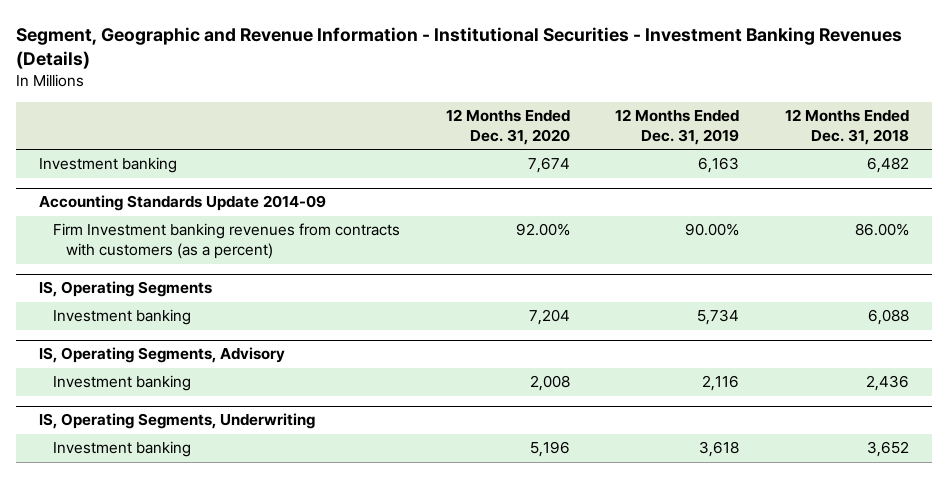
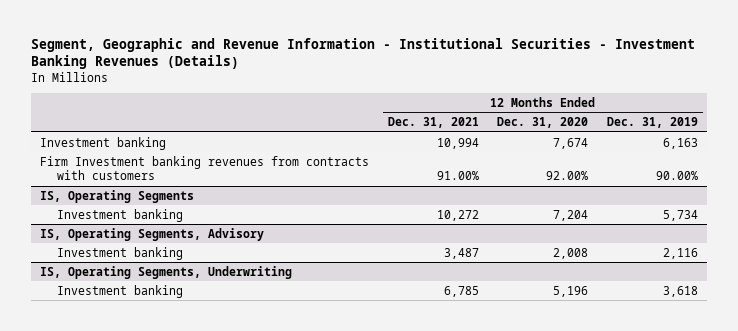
[785,109,910,146] 12 Months Ended Dec. 31, 2018 -> none
none -> [387,117,479,129] Dec. 31, 2021
[39,195,327,212] Accounting Standards Update 2014-09 -> none
[52,223,400,260] Firm Investment banking revenues from contracts with customers (as a percent) -> [40,155,370,181] Firm Investment banking revenues from contracts with customers

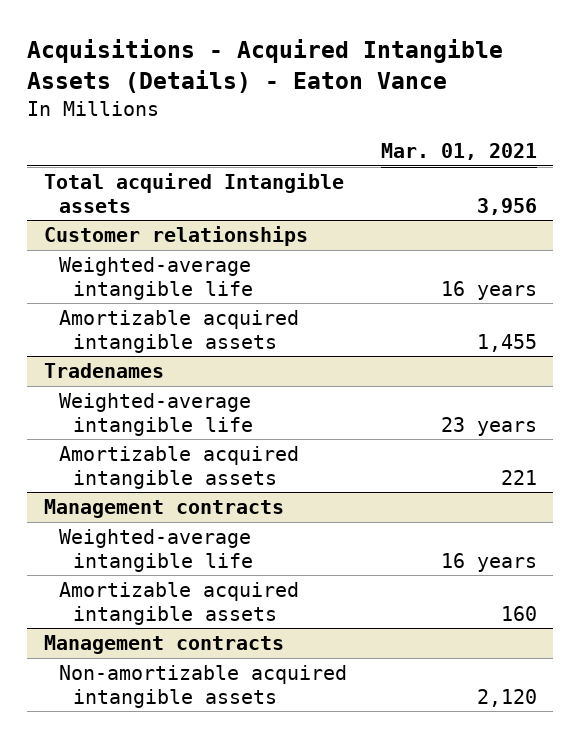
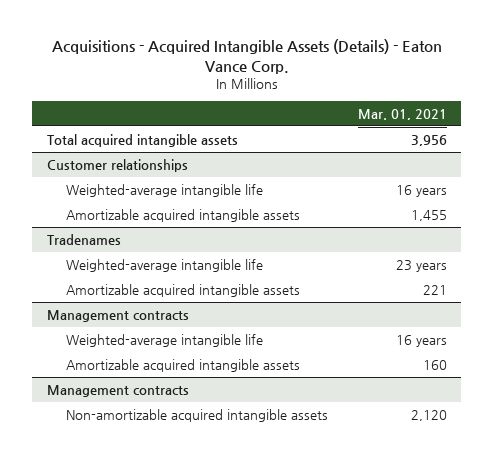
[27,39,504,94] Acquisitions - Acquired Intangible Assets (Details) - Eaton Vance -> [51,39,442,74] Acquisitions - Acquired Intangible Assets (Details) - Eaton Vance Corp.
[44,173,345,213] Total acquired Intangible assets -> [46,133,238,147] Total acquired intangible assets

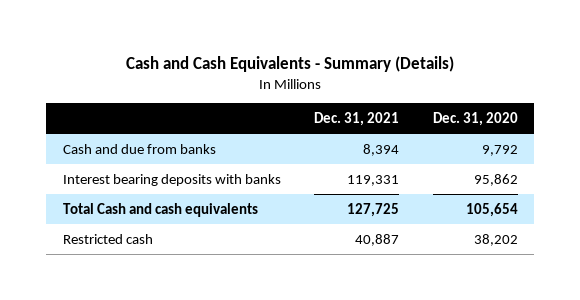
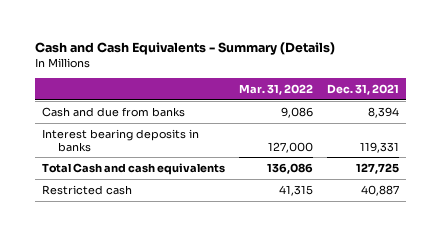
[432,112,518,127] Dec. 31, 2020 -> none
none -> [238,84,313,96] Mar. 31, 2022
[62,173,281,186] Interest bearing deposits with banks -> [42,128,200,152] Interest bearing deposits in banks

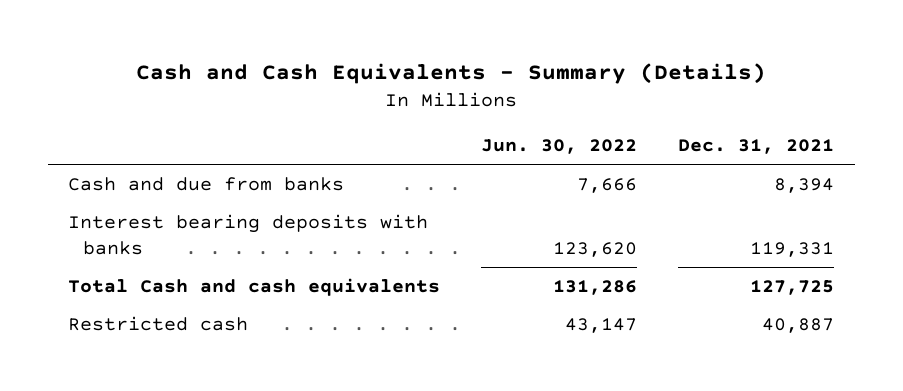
[238,84,313,96] Mar. 31, 2022 -> none
none -> [481,139,638,155] Jun. 30, 2022
[42,128,200,152] Interest bearing deposits in banks -> [68,214,429,255] Interest bearing deposits with banks

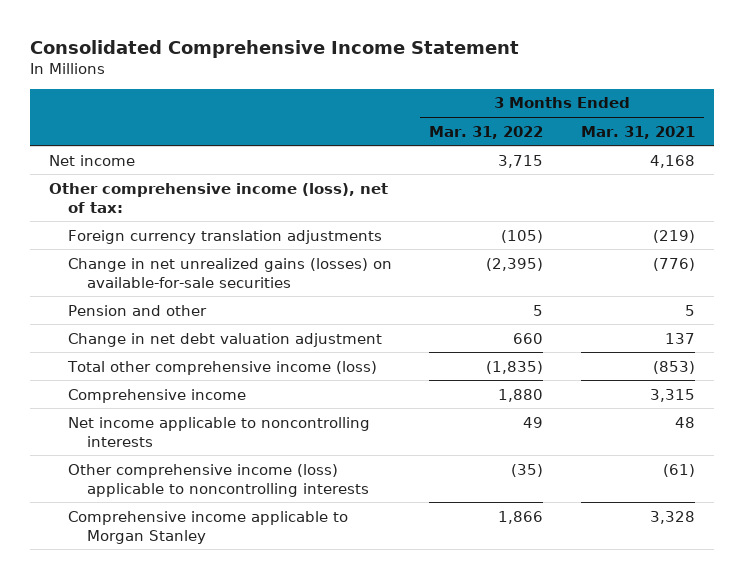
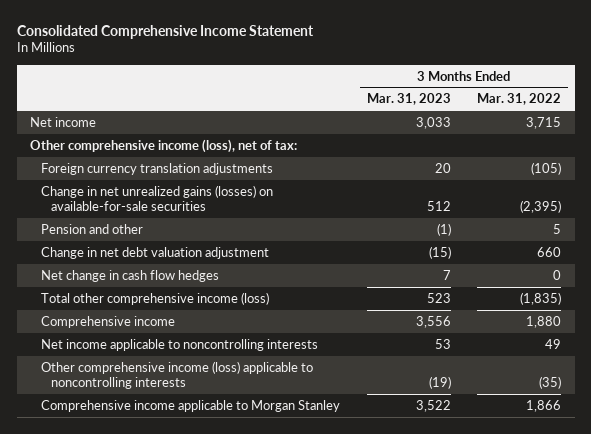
[580,125,695,139] Mar. 31, 2021 -> none
none -> [366,93,451,106] Mar. 31, 2023
none -> [40,269,219,282] Net change in cash flow hedges

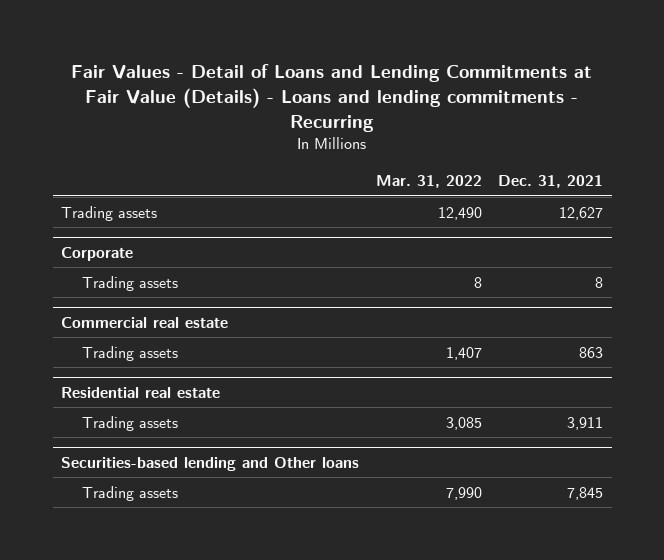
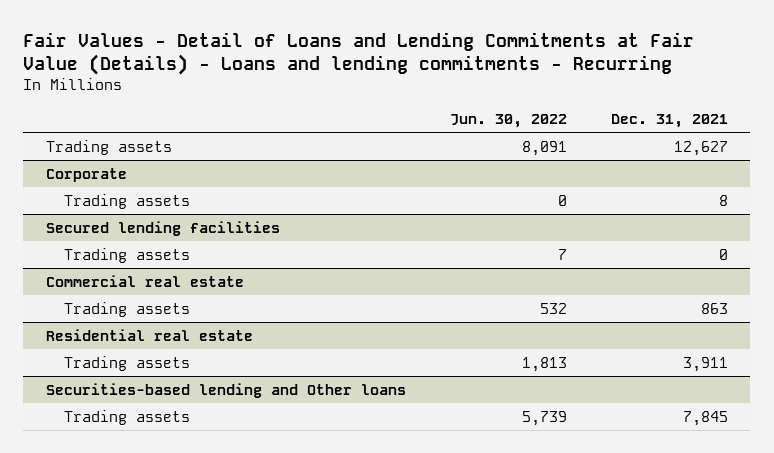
[375,175,482,189] Mar. 31, 2022 -> none
none -> [449,114,567,129] Jun. 30, 2022
none -> [45,220,280,236] Secured lending facilities
none -> [64,247,191,263] Trading assets

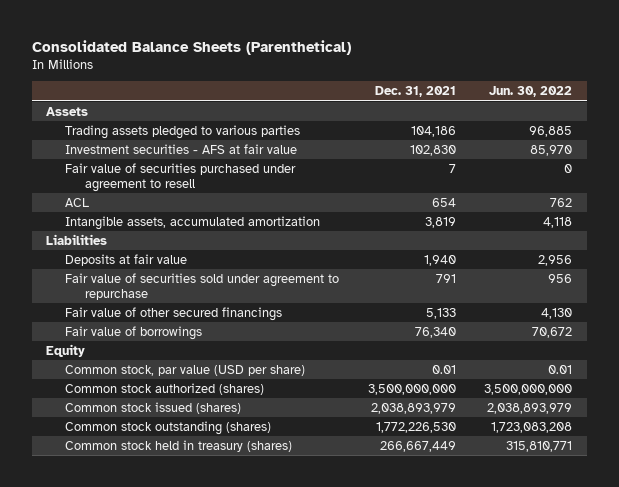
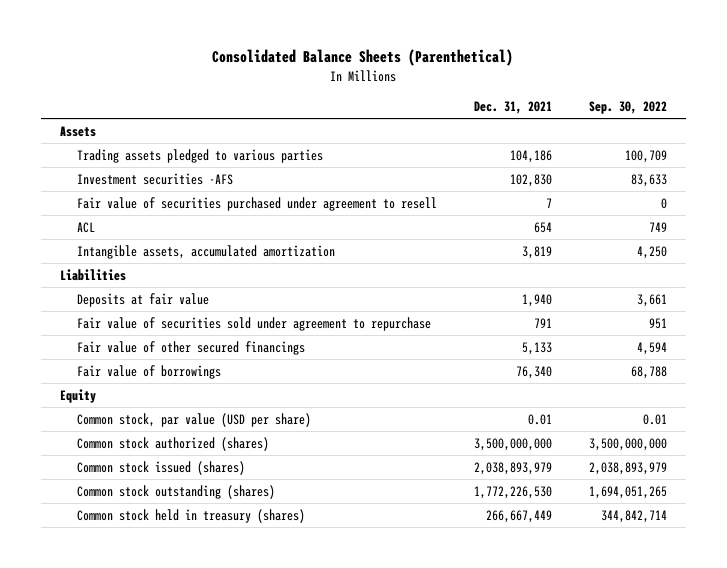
[489,86,573,98] Jun. 30, 2022 -> none
none -> [589,101,668,115] Sep. 30, 2022
[65,143,298,154] Investment securities - AFS at fair value -> [77,172,234,185] Investment securities -AFS

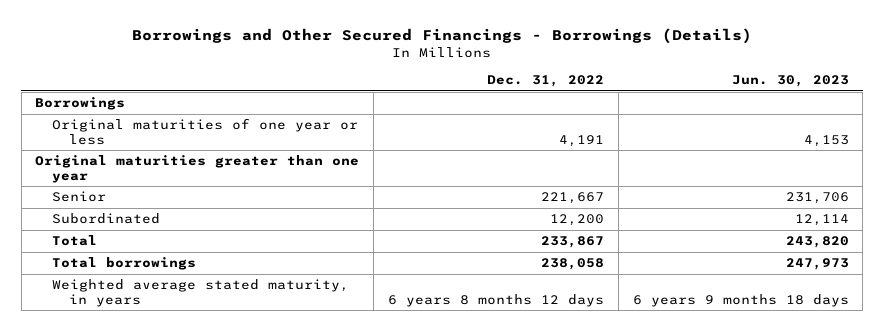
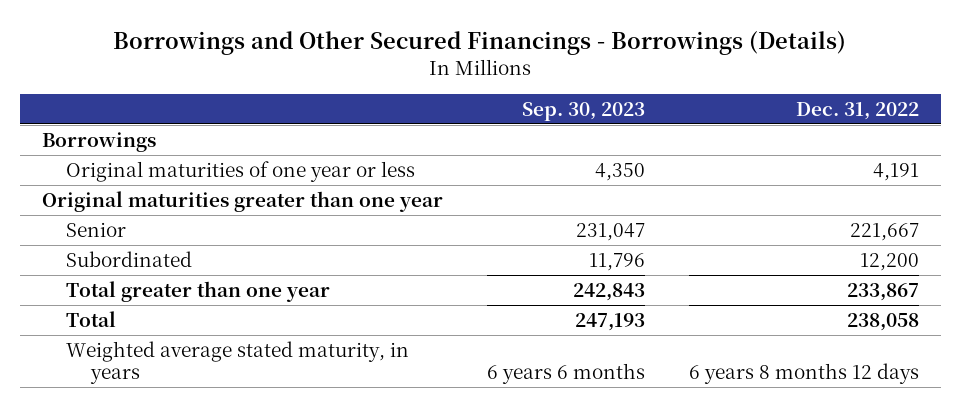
[731,75,849,88] Jun. 30, 2023 -> none
none -> [521,102,645,122] Sep. 30, 2023
[52,257,197,271] Total borrowings -> none
none -> [66,280,331,302] Total greater than one year
[541,236,605,249] 233,867 -> [846,312,919,331] 238,058

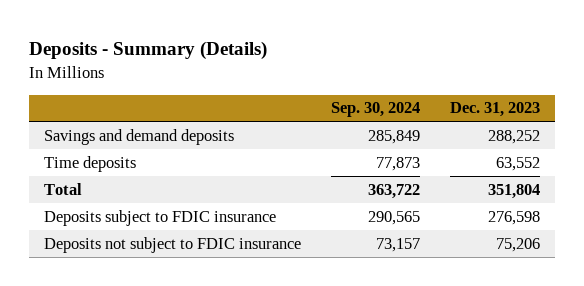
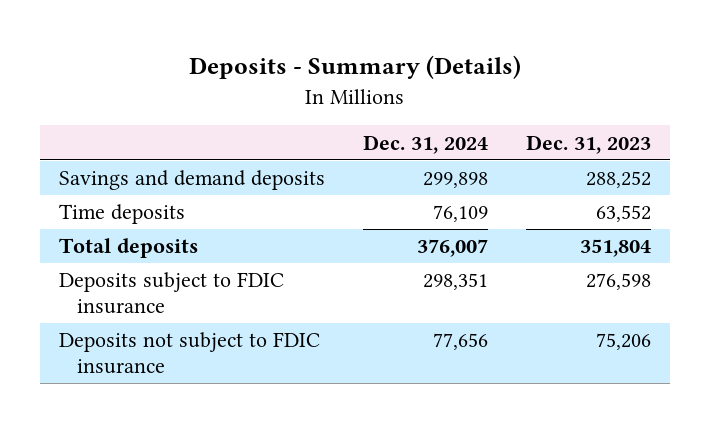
[331,102,421,118] Sep. 30, 2024 -> none
none -> [363,134,489,154] Dec. 31, 2024
[44,182,83,195] Total -> [58,238,198,259] Total deposits

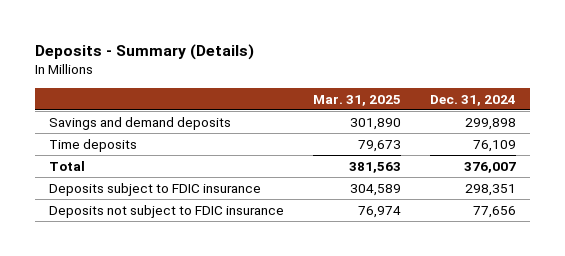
[526,134,652,154] Dec. 31, 2023 -> none
none -> [313,94,402,106] Mar. 31, 2025
[58,238,198,259] Total deposits -> [49,160,86,171] Total

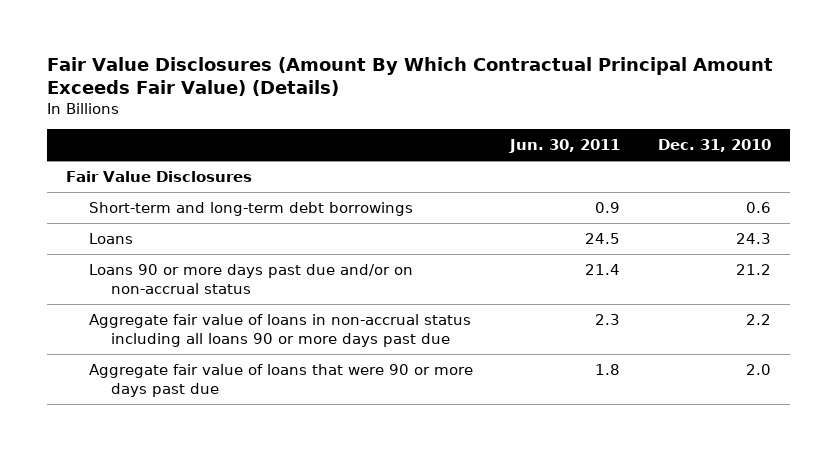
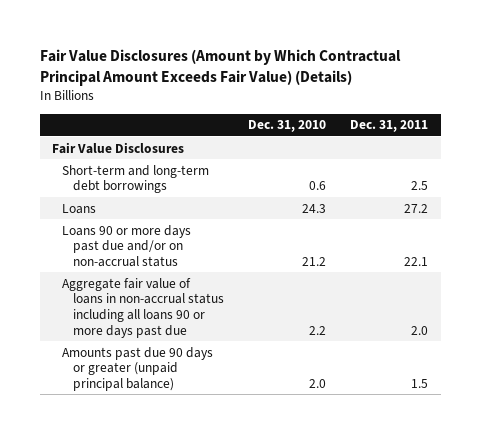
[47,56,774,96] Fair Value Disclosures (Amount By Which Contractual Principal Amount Exceeds Fair Value) (Details) -> [39,48,401,86] Fair Value Disclosures (Amount by Which Contractual Principal Amount Exceeds Fair Value) (Details)
[509,139,621,154] Jun. 30, 2011 -> none
none -> [350,120,429,133] Dec. 31, 2011
[88,363,473,398] Aggregate fair value of loans that were 90 or more days past due -> [62,346,214,391] Amounts past due 90 days or greater (unpaid principal balance)

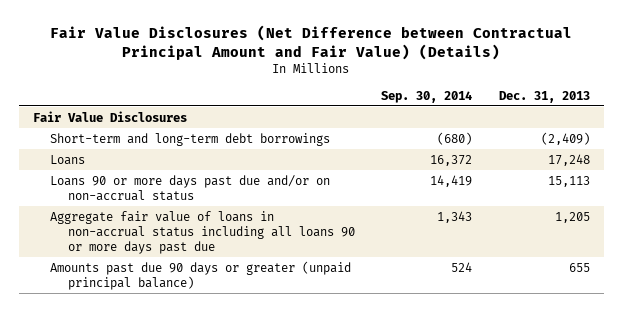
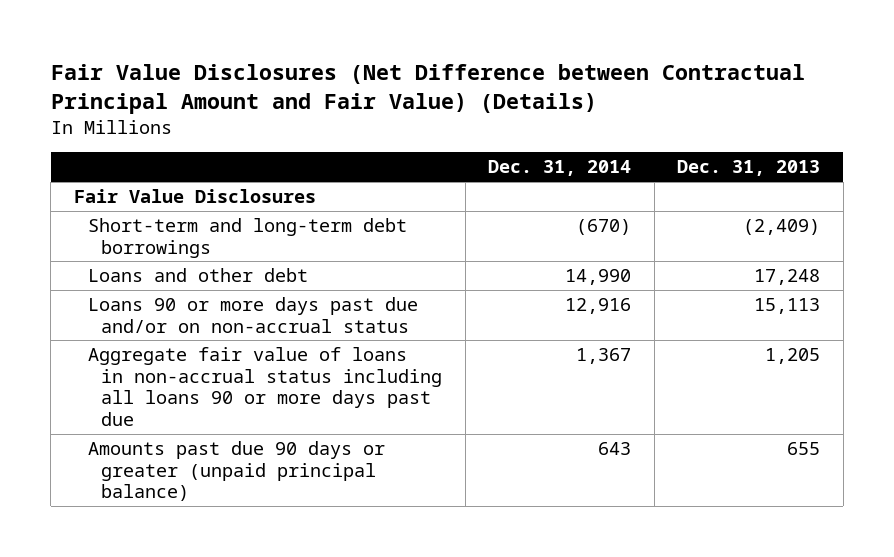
[381,90,473,103] Sep. 30, 2014 -> none
none -> [488,160,632,177] Dec. 31, 2014
[50,154,86,165] Loans -> [87,268,308,283] Loans and other debt

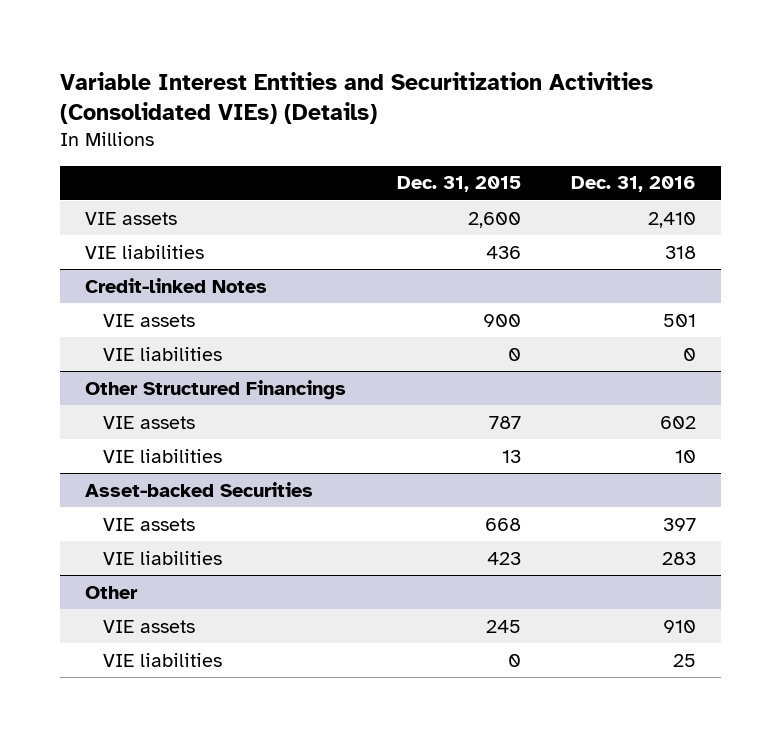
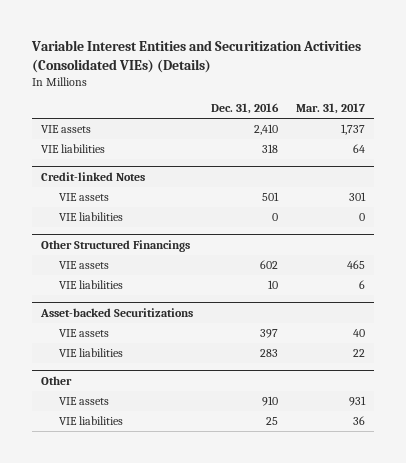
[396,176,521,193] Dec. 31, 2015 -> none
none -> [296,103,366,115] Mar. 31, 2017
[85,481,314,497] Asset-backed Securities -> [40,307,194,317] Asset-backed Securitizations

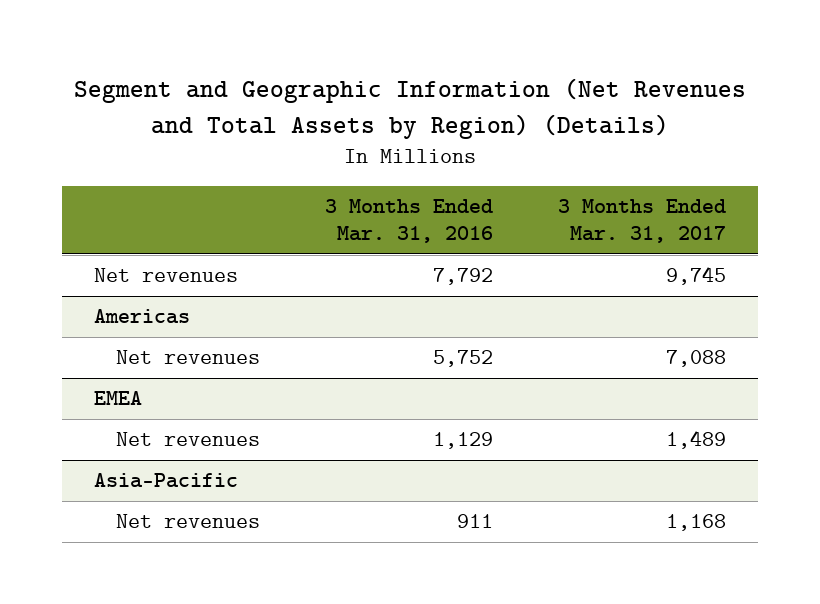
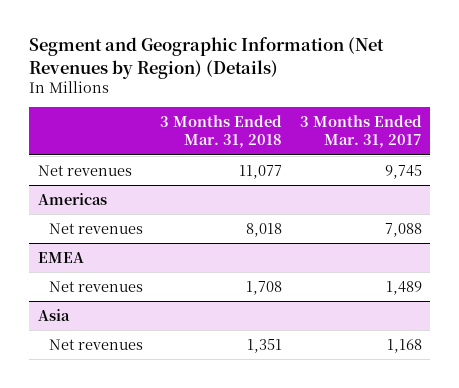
[73,78,746,139] Segment and Geographic Information (Net Revenues and Total Assets by Region) (Details) -> [28,37,384,79] Segment and Geographic Information (Net Revenues by Region) (Details)
[325,199,494,244] 3 Months Ended Mar. 31, 2016 -> none
none -> [160,115,283,149] 3 Months Ended Mar. 31, 2018
[94,473,239,489] Asia-Pacific -> [37,308,70,321] Asia

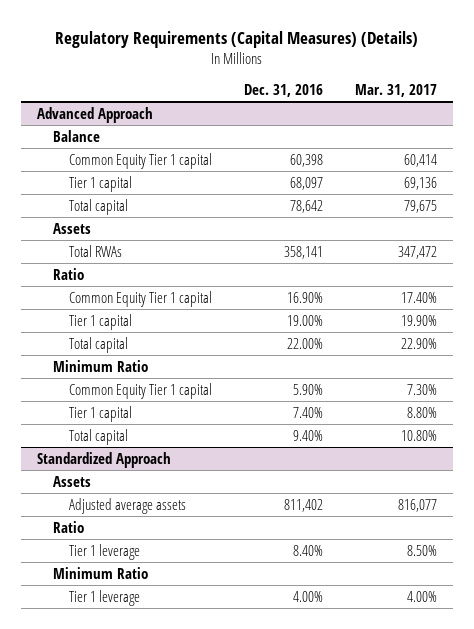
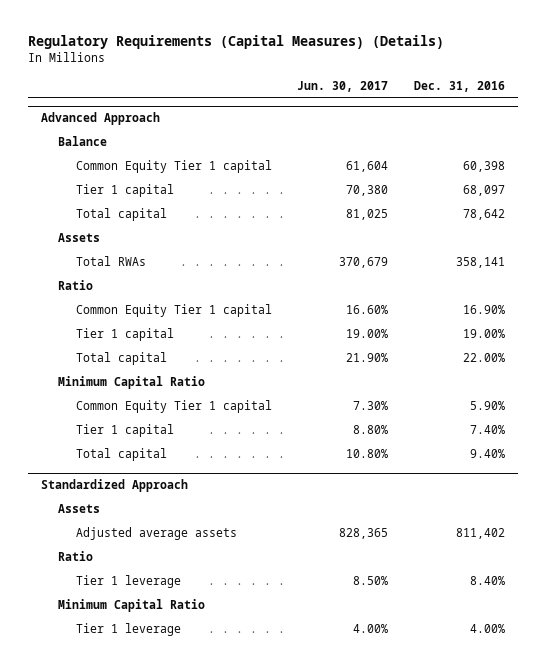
[354,84,437,98] Mar. 31, 2017 -> none
none -> [297,80,389,92] Jun. 30, 2017
[53,359,149,372] Minimum Ratio -> [58,376,206,390] Minimum Capital Ratio
[53,566,149,579] Minimum Ratio -> [58,599,206,613] Minimum Capital Ratio

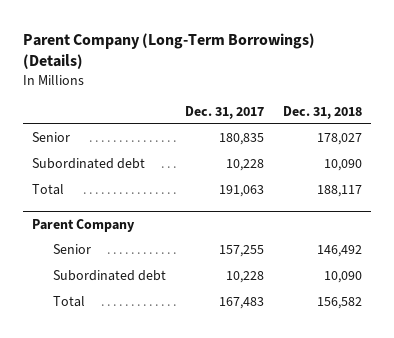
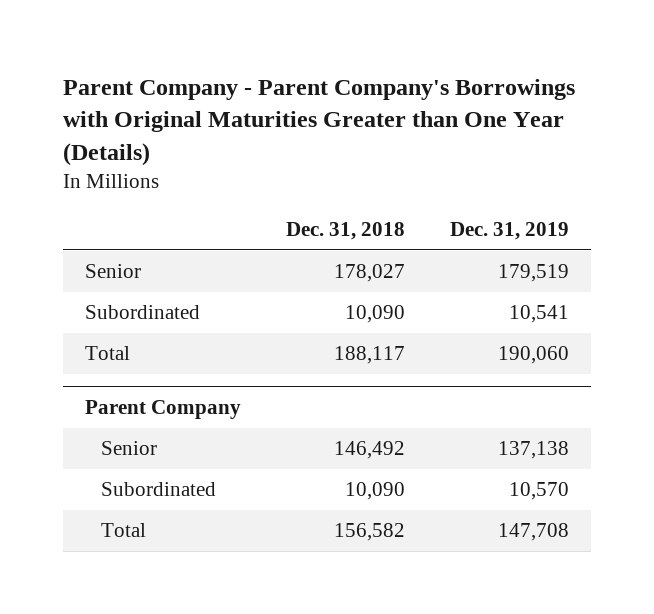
[23,32,316,69] Parent Company (Long-Term Borrowings) (Details) -> [62,79,575,166] Parent Company - Parent Company's Borrowings with Original Maturities Greater than One Year (Details)
[184,105,264,119] Dec. 31, 2017 -> none
none -> [449,222,569,241] Dec. 31, 2019
[32,158,146,170] Subordinated debt -> [85,305,201,320] Subordinated
[53,270,167,282] Subordinated debt -> [101,482,217,497] Subordinated

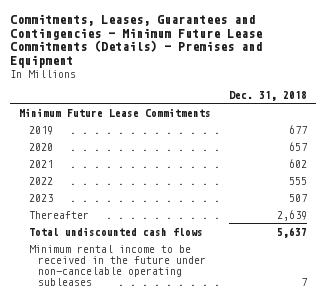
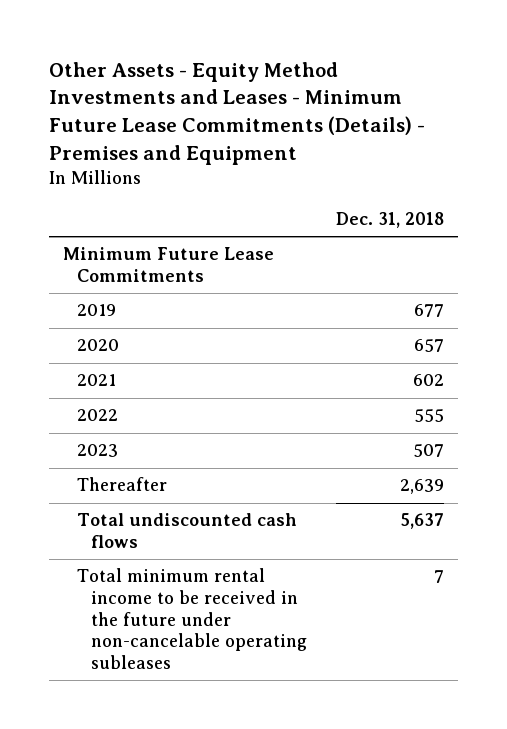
[9,13,262,69] Commitments, Leases, Guarantees and Contingencies - Minimum Future Lease Commitments (Details) - Premises and Equipment -> [48,61,425,165] Other Assets - Equity Method Investments and Leases - Minimum Future Lease Commitments (Details) - Premises and Equipment
[28,244,207,287] Minimum rental income to be received in the future under non-cancelable operating subleases -> [77,568,308,669] Total minimum rental income to be received in the future under non-cancelable operating subleases

